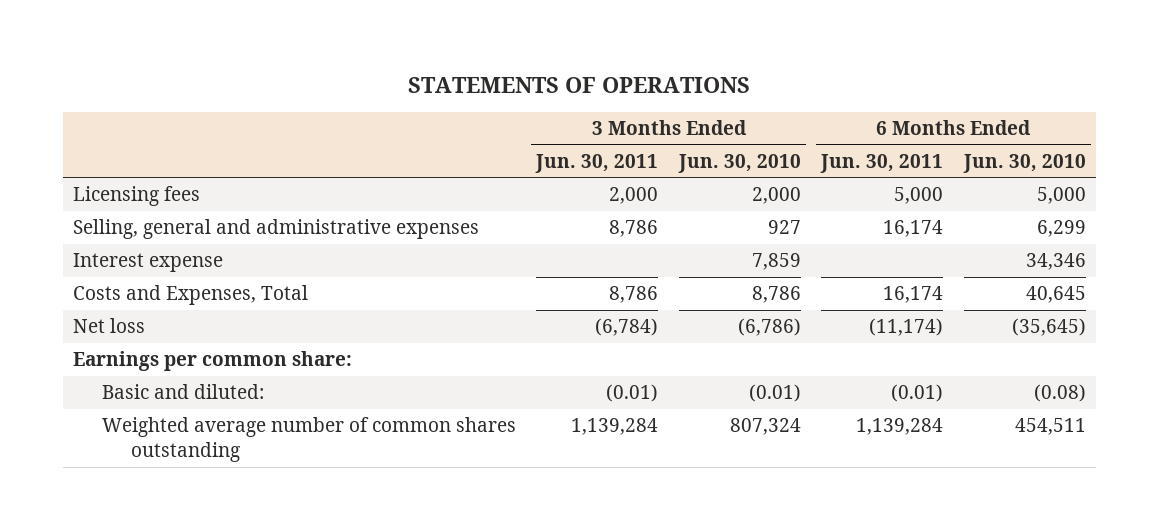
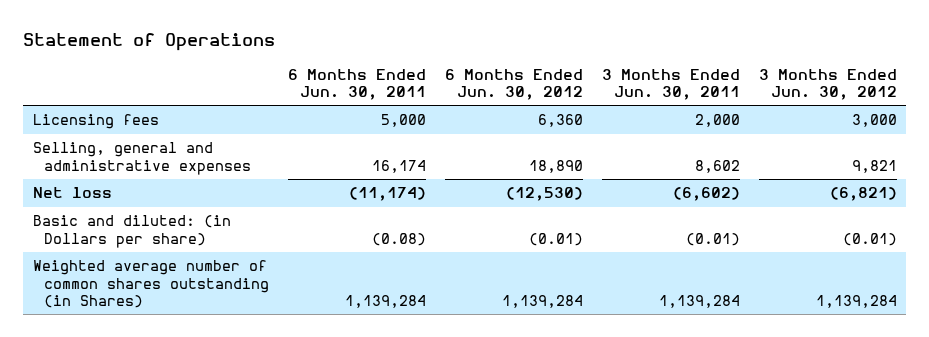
[408,76,751,93] STATEMENTS OF OPERATIONS -> [23,32,276,51] Statement of Operations
[677,153,801,173] Jun. 30, 2010 -> none
[962,153,1086,173] Jun. 30, 2010 -> none
none -> [444,68,583,100] 6 Months Ended Jun. 30, 2012
none -> [758,68,897,100] 3 Months Ended Jun. 30, 2012
[73,253,224,273] Interest expense -> none
[73,285,309,306] Costs and Expenses, Total -> none
[73,351,353,372] Earnings per common share: -> none
[609,220,659,238] 8,786 -> [694,159,740,173] 8,602
[595,318,659,337] (6,784) -> [672,187,740,202] (6,602)
[101,384,264,400] Basic and diluted: -> [32,215,231,248] Basic and diluted: (in Dollars per share)
[891,384,944,403] (0.01) -> [372,232,427,246] (0.08)
[101,417,516,463] Weighted average number of common shares outstanding -> [32,260,270,309] Weighted average number of common shares outstanding (in Shares)

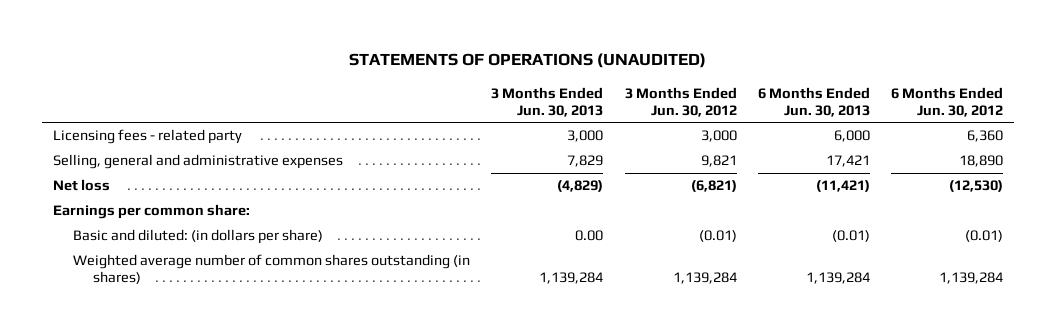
[23,32,276,51] Statement of Operations -> [349,53,707,69] STATEMENTS OF OPERATIONS (UNAUDITED)
[288,68,427,100] 6 Months Ended Jun. 30, 2011 -> none
[601,68,740,100] 3 Months Ended Jun. 30, 2011 -> none
none -> [491,86,604,117] 3 Months Ended Jun. 30, 2013
none -> [757,86,870,117] 6 Months Ended Jun. 30, 2013
[32,114,159,130] Licensing fees -> [53,129,243,145] Licensing fees - related party
none -> [53,204,251,220] Earnings per common share:
[32,215,231,248] Basic and diluted: (in Dollars per share) -> [72,229,323,245] Basic and diluted: (in dollars per share)
[32,260,270,309] Weighted average number of common shares outstanding (in Shares) -> [72,254,470,285] Weighted average number of common shares outstanding (in shares)

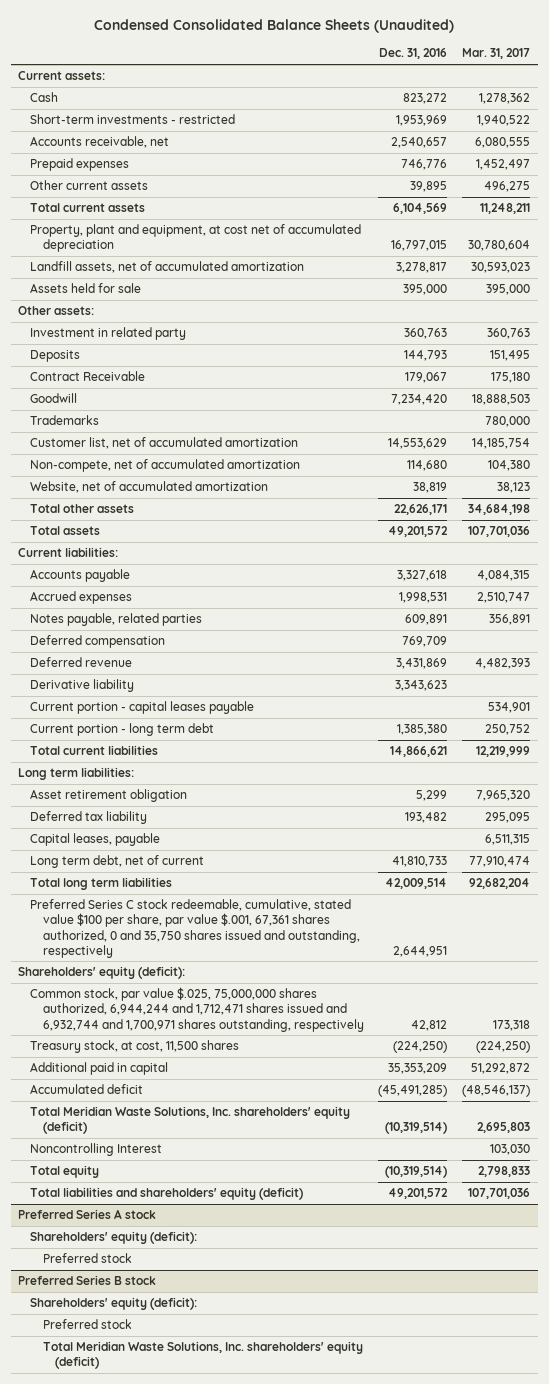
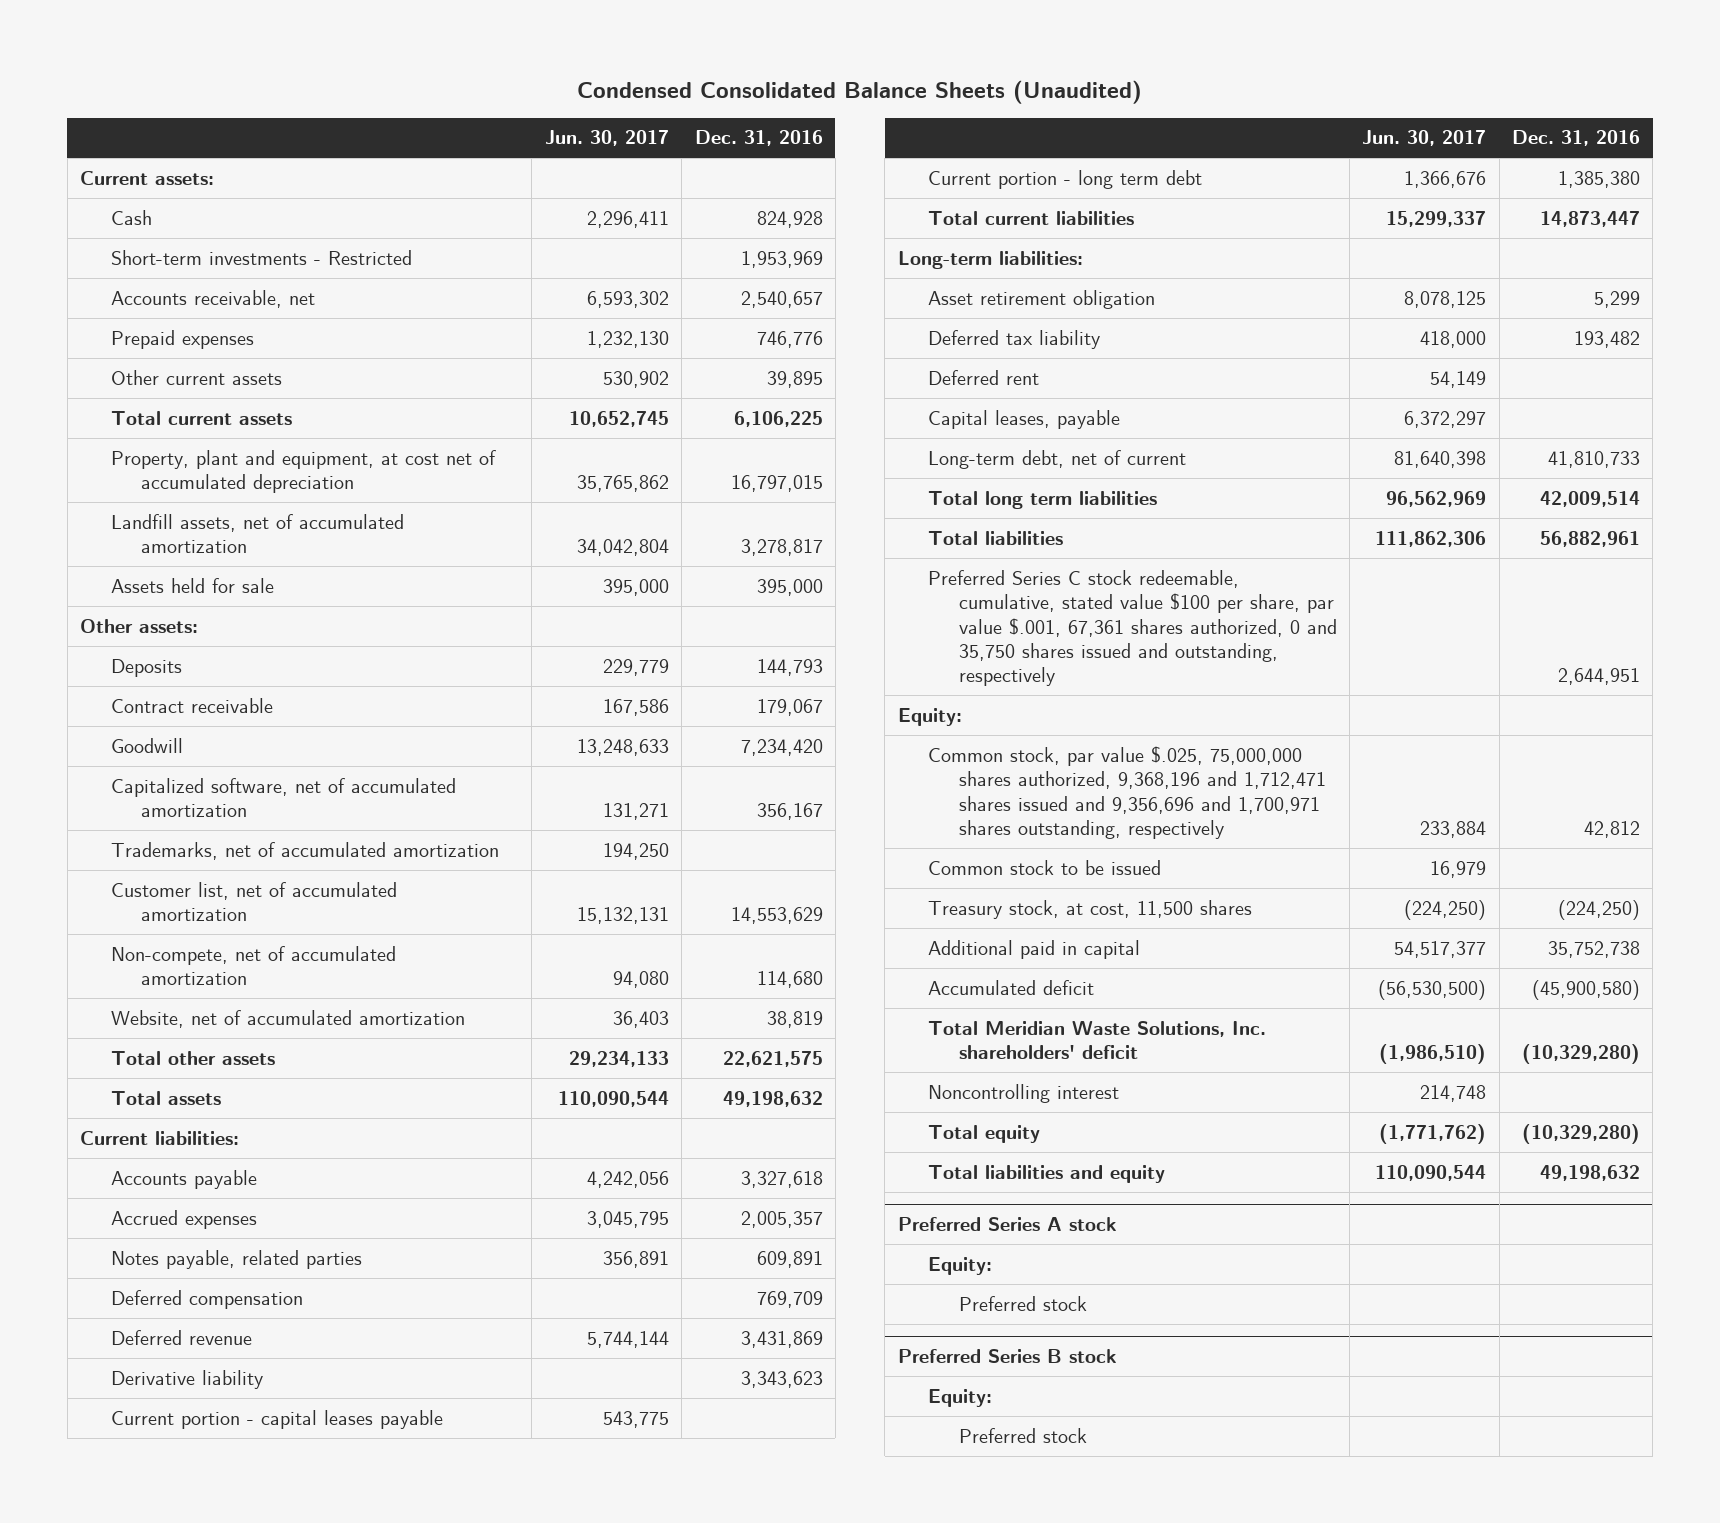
[462,48,531,60] Mar. 31, 2017 -> none
none -> [544,130,669,147] Jun. 30, 2017
[403,93,448,105] 823,272 -> [756,210,823,228] 824,928
[30,114,236,125] Short-term investments - restricted -> [110,249,412,265] Short-term investments - Restricted
[393,203,448,215] 6,104,569 -> [733,410,823,427] 6,106,225
[30,327,187,341] Investment in related party -> none
[30,371,146,382] Contract Receivable -> [110,697,273,713] Contract receivable
none -> [110,777,456,818] Capitalized software, net of accumulated amortization
[30,415,100,426] Trademarks -> [110,841,499,860] Trademarks, net of accumulated amortization
[394,504,448,516] 22,626,171 -> [722,1050,823,1067] 22,621,575
[388,526,449,538] 49,201,572 -> [722,1090,823,1107] 49,198,632
[399,592,448,604] 1,998,531 -> [740,1210,823,1228] 2,005,357
[390,746,448,758] 14,866,621 -> [1540,210,1641,227] 14,873,447
[18,767,135,781] Long term liabilities: -> [897,250,1083,269] Long-term liabilities:
none -> [928,369,1040,385] Deferred rent
[30,855,205,869] Long term debt, net of current -> [928,449,1187,469] Long-term debt, net of current
none -> [928,530,1064,545] Total liabilities
[18,966,186,980] Shareholders' equity (deficit): -> [897,707,962,726] Equity:
[30,987,364,1032] Common stock, par value $.025, 75,000,000 shares authorized, 6,944,244 and 1,712,471 shares issued and 6,932,744 and 1,700,971 shares outstanding, respectively -> [928,745,1326,840] Common stock, par value $.025, 75,000,000 shares authorized, 9,368,196 and 1,712,471 shares issued and 9,356,696 and 1,700,971 shares outstanding, respectively
none -> [928,859,1162,875] Common stock to be issued
[388,1063,448,1075] 35,353,209 -> [1548,940,1641,958] 35,752,738
[378,1085,448,1098] (45,491,285) -> [1532,979,1641,1000] (45,900,580)
[30,1106,351,1135] Total Meridian Waste Solutions, Inc. shareholders' equity (deficit) -> [928,1020,1267,1060] Total Meridian Waste Solutions, Inc. shareholders' deficit
[385,1122,448,1135] (10,319,514) -> [1522,1044,1641,1065] (10,329,280)
[30,1143,163,1157] Noncontrolling Interest -> [928,1083,1120,1103] Noncontrolling interest
[385,1166,448,1179] (10,319,514) -> [1522,1123,1641,1144] (10,329,280)
[30,1187,304,1201] Total liabilities and shareholders' equity (deficit) -> [928,1164,1166,1183] Total liabilities and equity
[388,1188,449,1200] 49,201,572 -> [1540,1164,1641,1181] 49,198,632
[30,1231,198,1245] Shareholders' equity (deficit): -> [928,1256,993,1275] Equity:
[30,1297,198,1311] Shareholders' equity (deficit): -> [928,1388,993,1407] Equity:
[42,1341,363,1370] Total Meridian Waste Solutions, Inc. shareholders' equity (deficit) -> none

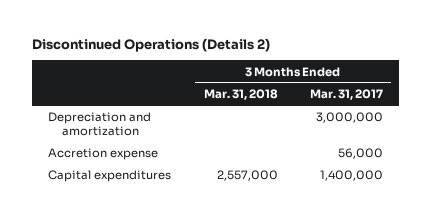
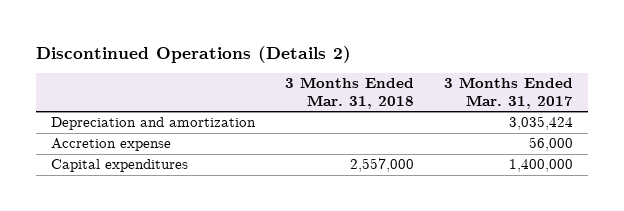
[316,112,384,124] 3,000,000 -> [509,116,574,131] 3,035,424

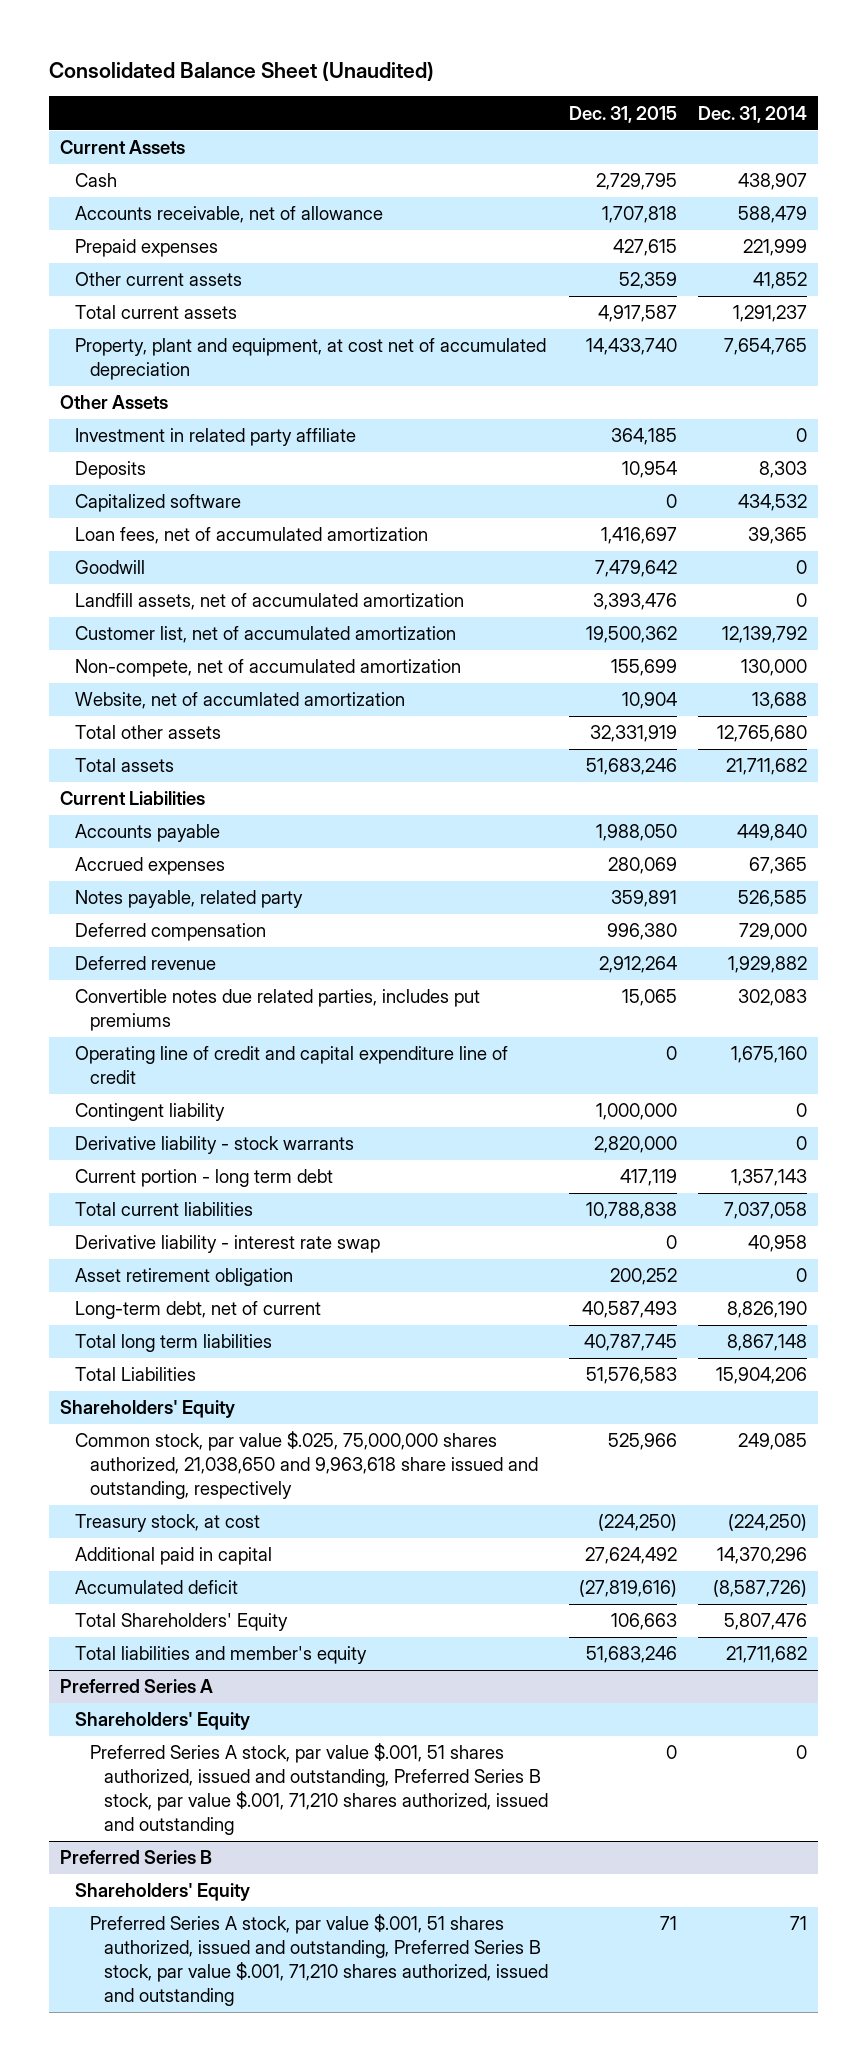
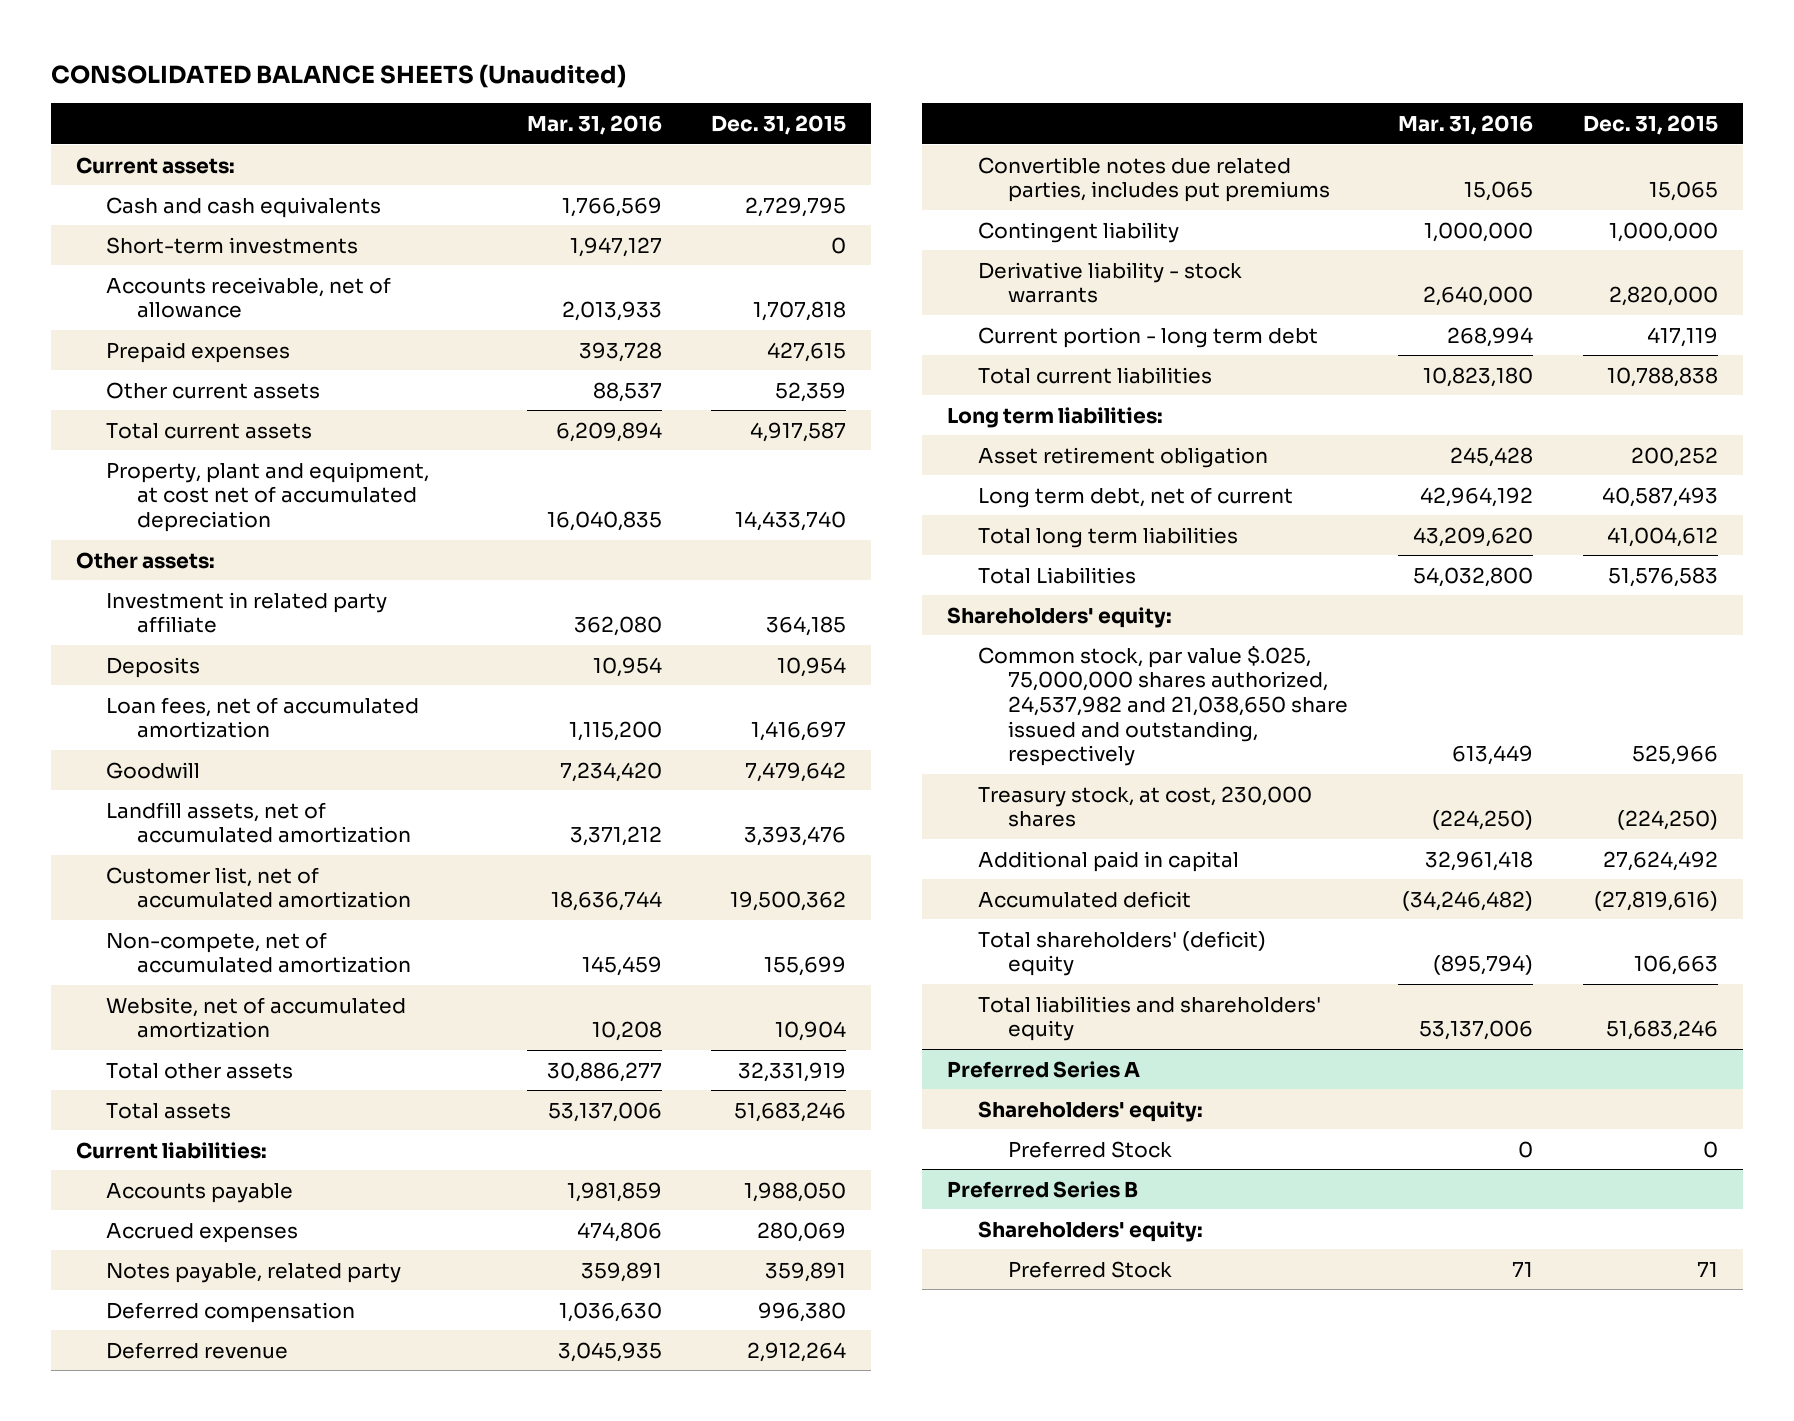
[49,61,435,82] Consolidated Balance Sheet (Unaudited) -> [51,63,627,88] CONSOLIDATED BALANCE SHEETS (Unaudited)
[698,105,808,123] Dec. 31, 2014 -> none
none -> [526,114,662,135] Mar. 31, 2016
[59,140,185,155] Current Assets -> [75,156,235,174] Current assets:
[74,173,117,188] Cash -> [106,196,382,218] Cash and cash equivalents
none -> [106,236,359,254] Short-term investments
[59,395,168,410] Other Assets -> [75,551,215,569] Other assets:
[74,494,241,513] Capitalized software -> none
[74,692,405,710] Website, net of accumlated amortization -> [106,996,407,1039] Website, net of accumulated amortization
[59,791,205,806] Current Liabilities -> [75,1141,267,1159] Current liabilities:
[74,1046,508,1085] Operating line of credit and capital expenditure line of credit -> none
[74,1235,380,1254] Derivative liability - interest rate swap -> none
none -> [947,406,1164,428] Long term liabilities:
[74,1301,321,1320] Long-term debt, net of current -> [977,486,1293,508] Long term debt, net of current
[584,1334,678,1352] 40,787,745 -> [1606,526,1718,547] 41,004,612
[59,1400,235,1419] Shareholders' Equity -> [947,606,1173,628] Shareholders' equity:
[74,1431,538,1500] Common stock, par value $.025, 75,000,000 shares authorized, 21,038,650 and 9,963,618 share issued and outstanding, respectively -> [977,645,1349,767] Common stock, par value $.025, 75,000,000 shares authorized, 24,537,982 and 21,038,650 share issued and outstanding, respectively
[74,1514,260,1533] Treasury stock, at cost -> [977,785,1312,828] Treasury stock, at cost, 230,000 shares
[74,1613,288,1632] Total Shareholders' Equity -> [977,930,1266,977] Total shareholders' (deficit) equity
[74,1646,367,1665] Total liabilities and member's equity -> [977,995,1321,1042] Total liabilities and shareholders' equity
[74,1712,250,1731] Shareholders' Equity -> [977,1100,1203,1122] Shareholders' equity:
[89,1743,549,1835] Preferred Series A stock, par value $.001, 51 shares authorized, issued and outstanding, Preferred Series B stock, par value $.001, 71,210 shares authorized, issued and outstanding -> [1008,1140,1173,1158] Preferred Stock
[74,1883,250,1902] Shareholders' Equity -> [977,1220,1203,1242] Shareholders' equity:
[89,1914,549,2006] Preferred Series A stock, par value $.001, 51 shares authorized, issued and outstanding, Preferred Series B stock, par value $.001, 71,210 shares authorized, issued and outstanding -> [1008,1260,1173,1278] Preferred Stock

